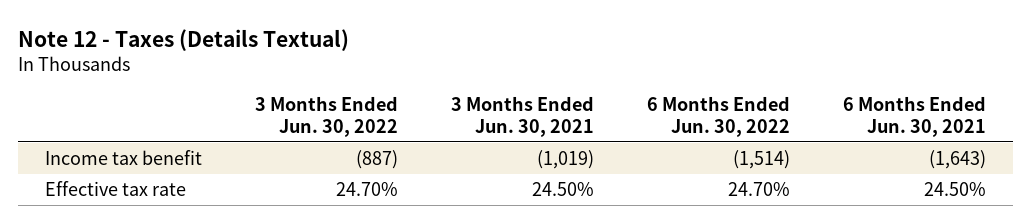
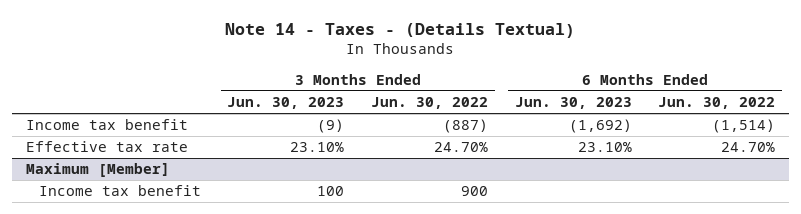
[18,28,350,51] Note 12 - Taxes (Details Textual) -> [225,22,576,38] Note 14 - Taxes - (Details Textual)
[451,96,595,137] 3 Months Ended Jun. 30, 2021 -> none
[843,96,987,137] 6 Months Ended Jun. 30, 2021 -> none
none -> [227,97,345,110] Jun. 30, 2023
none -> [514,97,632,110] Jun. 30, 2023
none -> [25,163,170,178] Maximum [Member]
none -> [38,185,201,197] Income tax benefit

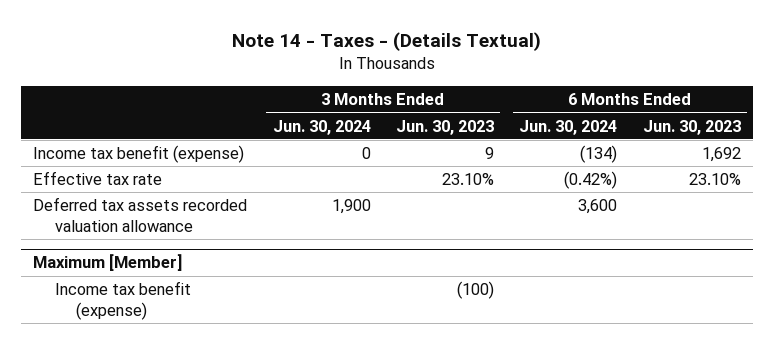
[370,97,488,110] Jun. 30, 2022 -> none
[658,97,776,110] Jun. 30, 2022 -> none
none -> [272,119,371,135] Jun. 30, 2024
none -> [519,119,618,135] Jun. 30, 2024
[25,119,188,131] Income tax benefit -> [33,145,245,164] Income tax benefit (expense)
[317,119,345,134] (9) -> [484,147,494,160] 9
[568,119,632,134] (1,692) -> [701,147,741,163] 1,692
none -> [33,197,248,232] Deferred tax assets recorded valuation allowance
[38,185,201,197] Income tax benefit -> [54,281,191,320] Income tax benefit (expense)
[317,186,345,197] 100 -> [456,281,494,300] (100)

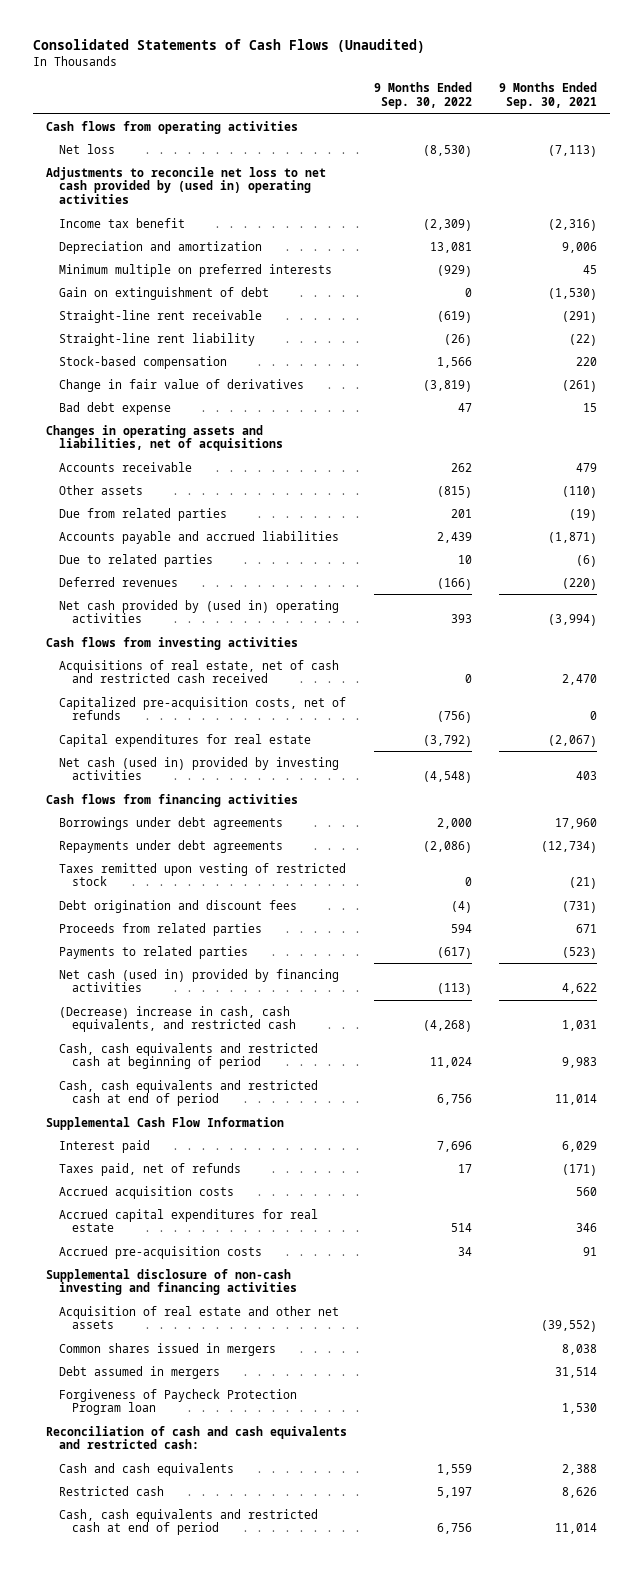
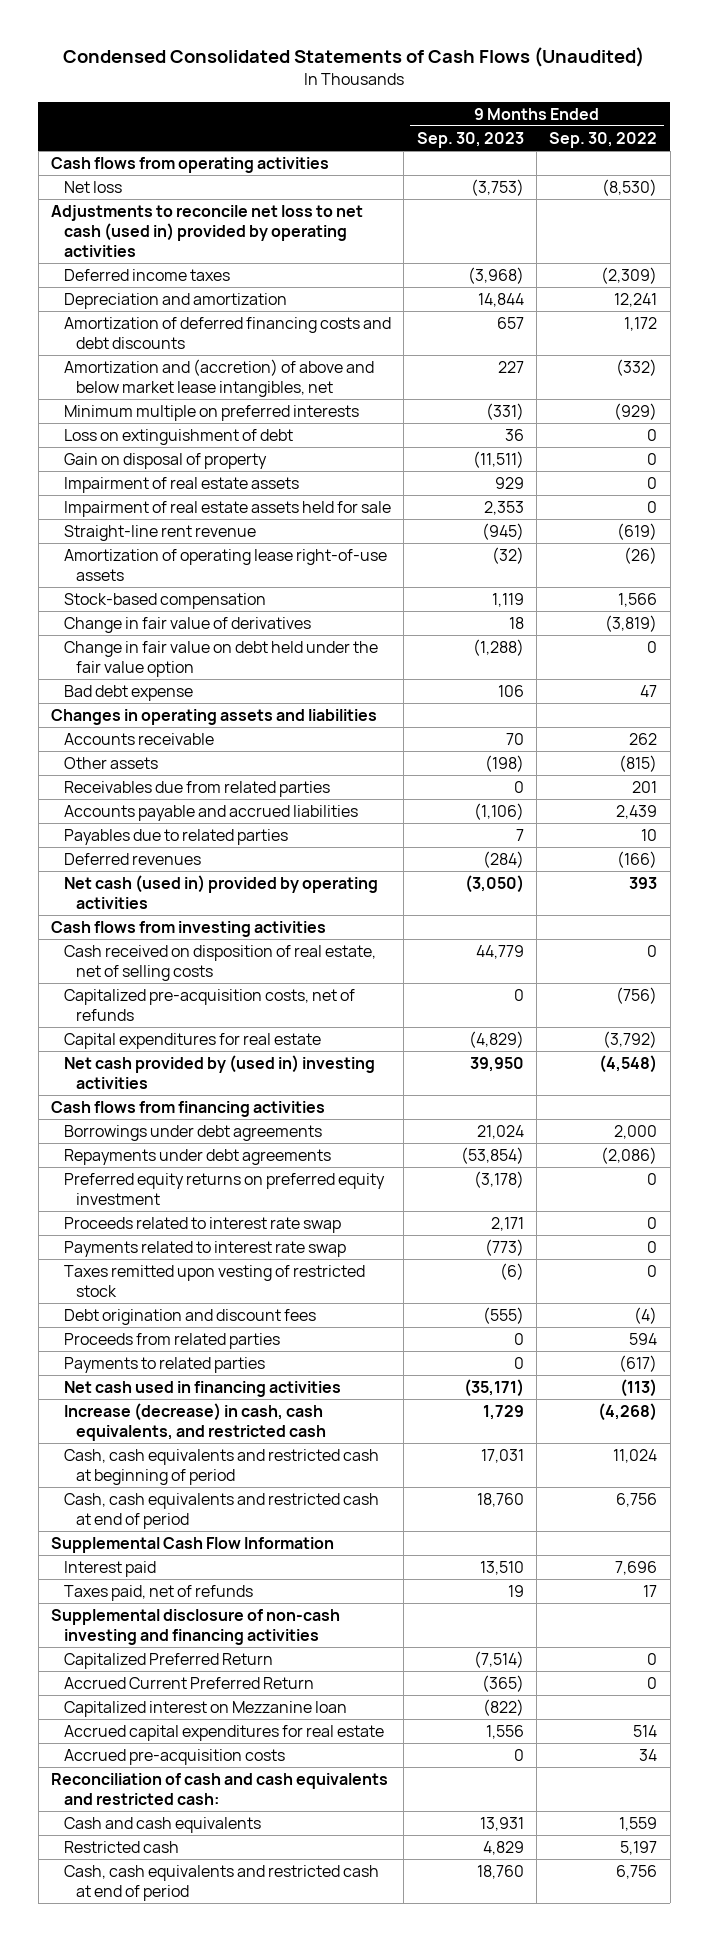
[32,39,425,54] Consolidated Statements of Cash Flows (Unaudited) -> [63,47,645,68] Condensed Consolidated Statements of Cash Flows (Unaudited)
[498,82,597,110] 9 Months Ended Sep. 30, 2021 -> none
none -> [416,131,524,148] Sep. 30, 2023
[46,166,327,205] Adjustments to reconcile net loss to net cash provided by (used in) operating activities -> [51,205,364,257] Adjustments to reconcile net loss to net cash (used in) provided by operating activities
[59,217,186,228] Income tax benefit -> [63,269,230,282] Deferred income taxes
[430,241,473,253] 13,081 -> [614,293,658,308] 12,241
none -> [63,317,391,350] Amortization of deferred financing costs and debt discounts
none -> [63,359,374,398] Amortization and (accretion) of above and below market lease intangibles, net
[59,332,256,346] Straight-line rent liability -> none
[59,286,270,300] Gain on extinguishment of debt -> [63,429,293,446] Loss on extinguishment of debt
none -> [63,453,267,470] Gain on disposal of property
none -> [63,477,299,494] Impairment of real estate assets
none -> [63,501,391,518] Impairment of real estate assets held for sale
[59,309,263,323] Straight-line rent receivable -> [63,525,256,542] Straight-line rent revenue
none -> [63,549,387,582] Amortization of operating lease right-of-use assets
none -> [63,641,378,678] Change in fair value on debt held under the fair value option
[46,424,284,452] Changes in operating assets and liabilities, net of acquisitions -> [51,709,378,726] Changes in operating assets and liabilities
[59,507,228,521] Due from related parties -> [63,781,330,798] Receivables due from related parties
[59,553,214,567] Due to related parties -> [63,829,288,846] Payables due to related parties
[59,599,340,624] Net cash provided by (used in) operating activities -> [63,875,378,910] Net cash (used in) provided by operating activities
[59,659,340,684] Acquisitions of real estate, net of cash and restricted cash received -> none
none -> [63,945,376,982] Cash received on disposition of real estate, net of selling costs
[59,756,340,781] Net cash (used in) provided by investing activities -> [63,1055,375,1090] Net cash provided by (used in) investing activities
none -> [63,1173,385,1206] Preferred equity returns on preferred equity investment
none -> [63,1217,341,1234] Proceeds related to interest rate swap
none -> [63,1241,346,1258] Payments related to interest rate swap
[59,968,340,993] Net cash (used in) provided by financing activities -> [63,1381,341,1398] Net cash used in financing activities
[59,1005,296,1033] (Decrease) increase in cash, cash equivalents, and restricted cash -> [63,1403,327,1442] Increase (decrease) in cash, cash equivalents, and restricted cash
[59,1185,235,1199] Accrued acquisition costs -> none
[46,1268,298,1296] Supplemental disclosure of non-cash investing and financing activities -> [51,1609,341,1646] Supplemental disclosure of non-cash investing and financing activities
none -> [63,1653,273,1670] Capitalized Preferred Return
none -> [63,1677,314,1690] Accrued Current Preferred Return
none -> [63,1701,347,1718] Capitalized interest on Mezzanine loan
[59,1305,340,1330] Acquisition of real estate and other net assets -> none
[59,1342,277,1356] Common shares issued in mergers -> none
[59,1365,221,1379] Debt assumed in mergers -> none
[59,1388,298,1416] Forgiveness of Paycheck Protection Program loan -> none

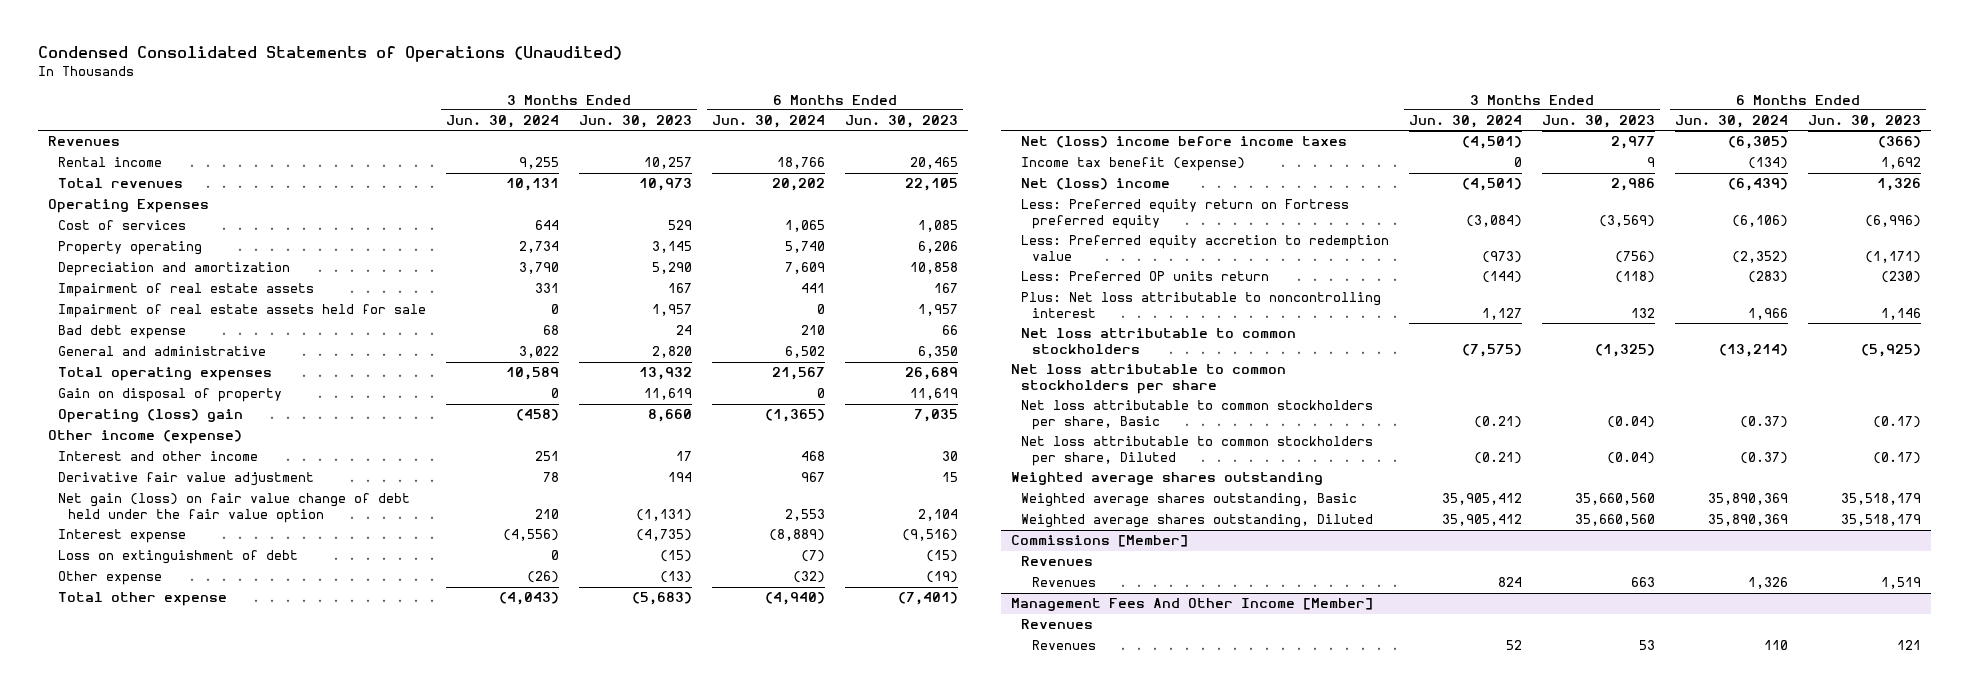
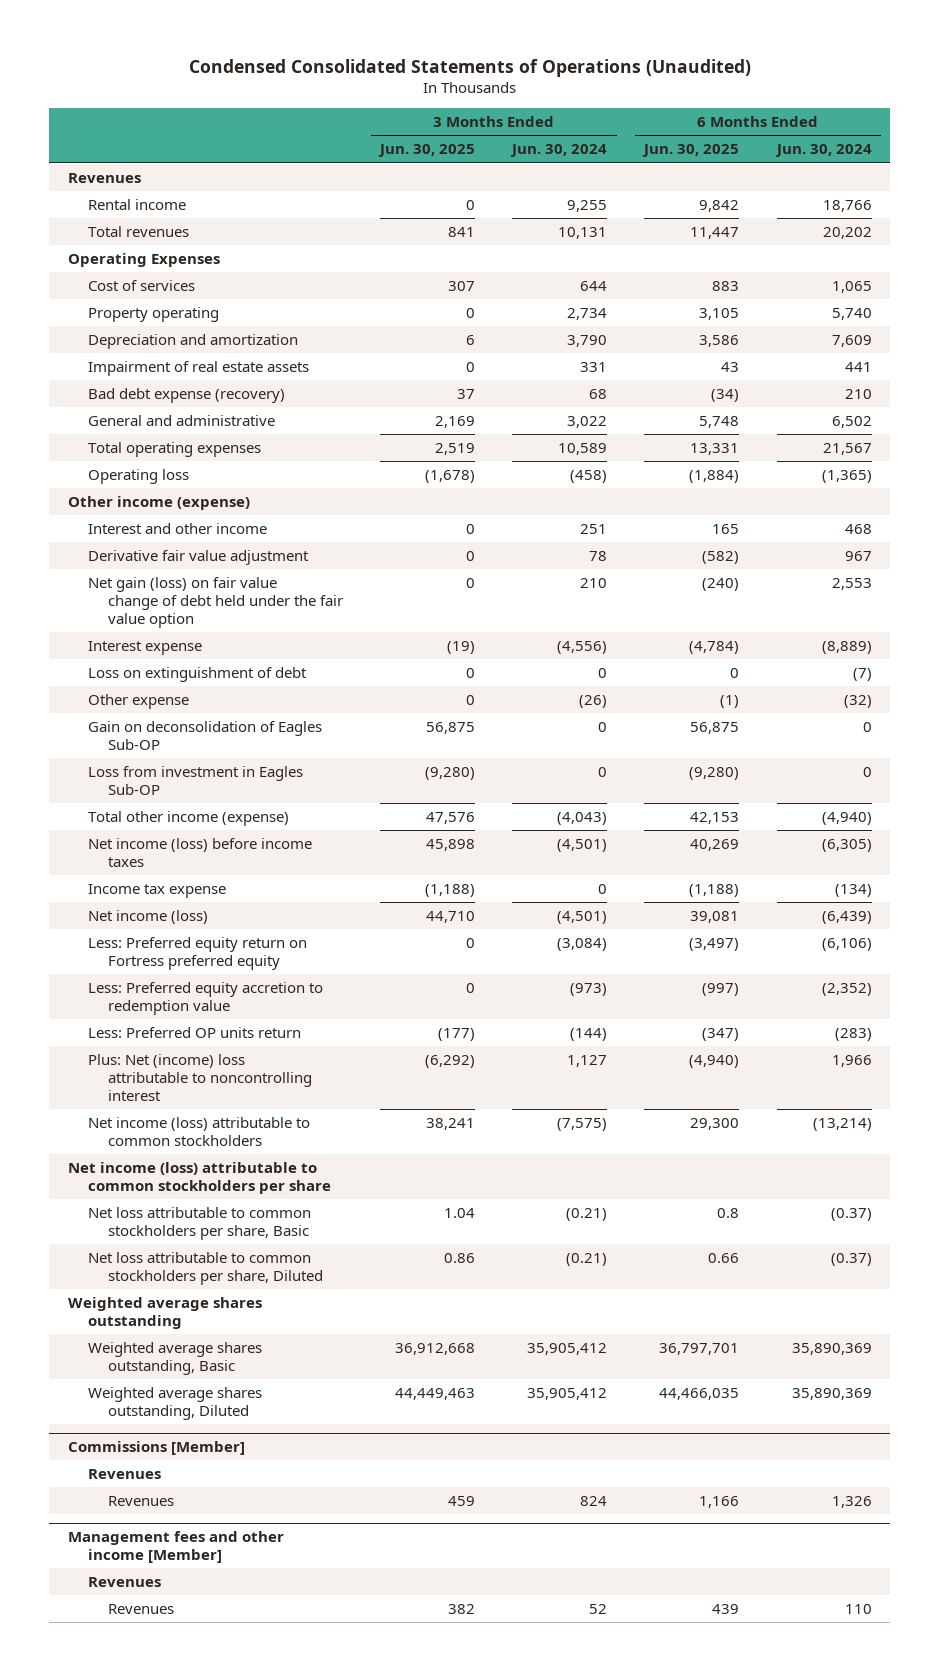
[578,115,692,129] Jun. 30, 2023 -> none
[844,115,958,129] Jun. 30, 2023 -> none
none -> [377,144,475,158] Jun. 30, 2025
none -> [642,144,740,158] Jun. 30, 2025
[57,304,426,319] Impairment of real estate assets held for sale -> none
[57,325,186,340] Bad debt expense -> [87,388,285,404] Bad debt expense (recovery)
[57,388,282,403] Gain on disposal of property -> none
[57,409,243,424] Operating (loss) gain -> [87,469,189,485] Operating loss
none -> [87,721,322,751] Gain on deconsolidation of Eagles Sub-OP
none -> [87,766,303,796] Loss from investment in Eagles Sub-OP
[57,592,227,607] Total other expense -> [87,811,289,827] Total other income (expense)
[1021,136,1348,149] Net (loss) income before income taxes -> [87,838,312,868] Net income (loss) before income taxes
[1021,157,1246,172] Income tax benefit (expense) -> [87,884,226,899] Income tax expense
[1021,178,1171,191] Net (loss) income -> [87,910,208,925] Net income (loss)
[1021,292,1382,318] Plus: Net loss attributable to noncontrolling interest -> [87,1054,312,1102] Plus: Net (income) loss attributable to noncontrolling interest
[1021,328,1297,354] Net loss attributable to common stockholders -> [87,1117,310,1147] Net income (loss) attributable to common stockholders
[1010,364,1286,394] Net loss attributable to common stockholders per share -> [67,1162,331,1195] Net income (loss) attributable to common stockholders per share
[1010,598,1373,612] Management Fees And Other Income [Member] -> [67,1531,284,1564] Management fees and other income [Member]

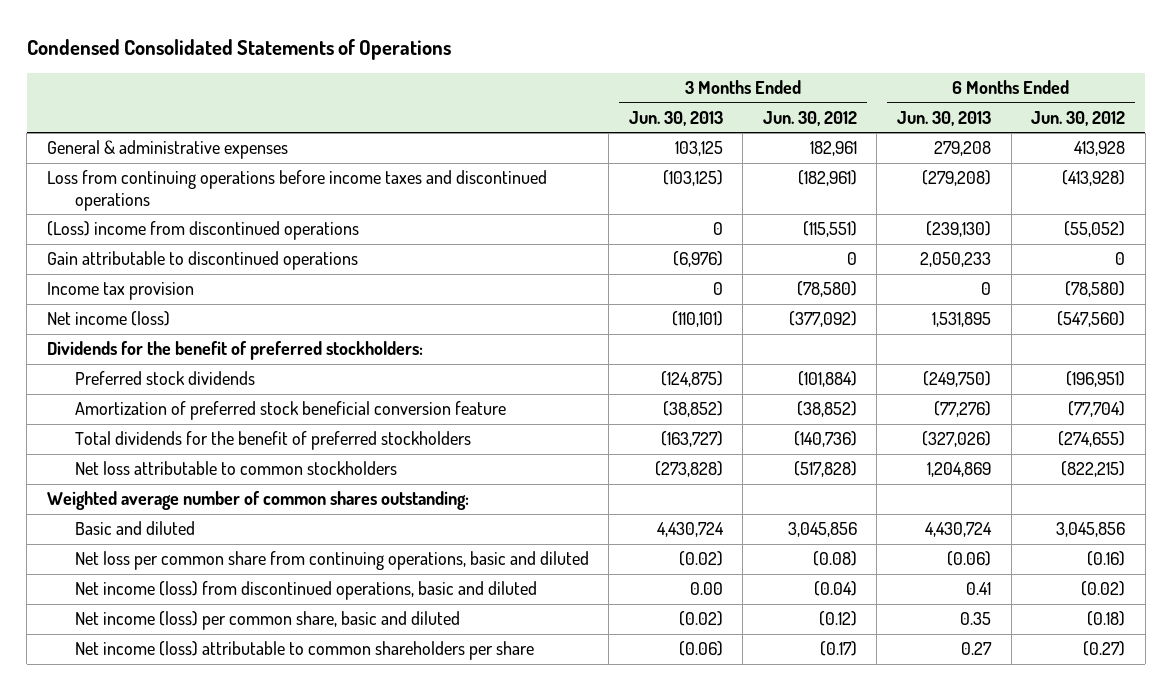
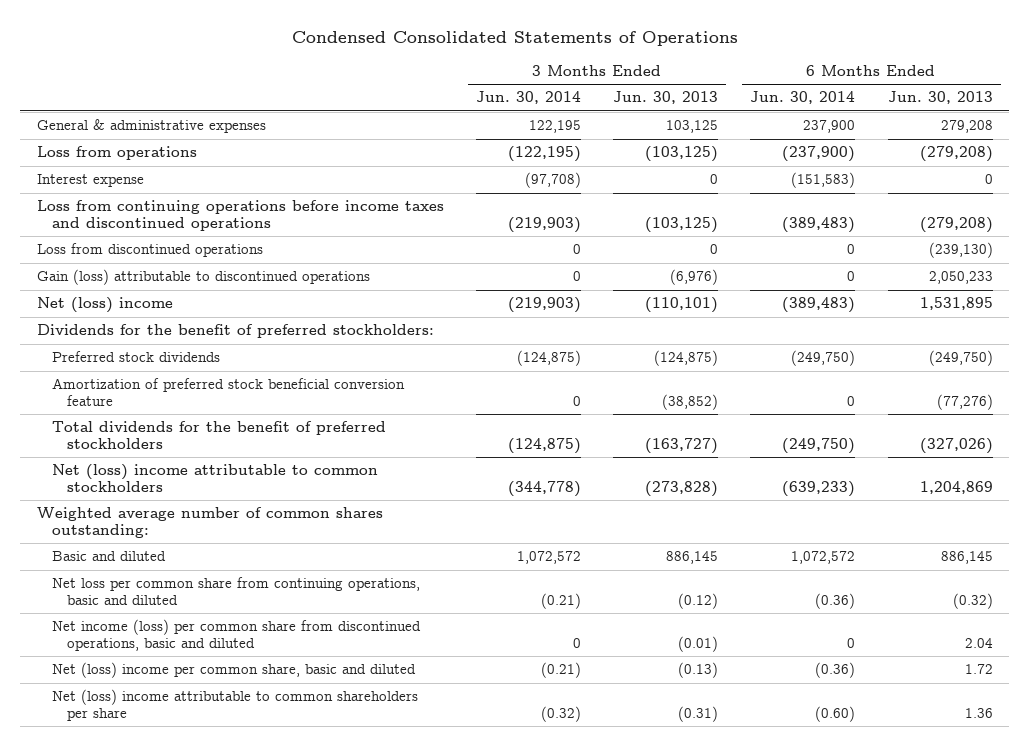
[762,110,857,126] Jun. 30, 2012 -> none
[1031,110,1126,126] Jun. 30, 2012 -> none
none -> [475,91,581,105] Jun. 30, 2014
none -> [750,91,856,105] Jun. 30, 2014
none -> [36,146,197,161] Loss from operations
none -> [36,174,144,188] Interest expense
[46,282,194,301] Income tax provision -> none
[46,221,359,241] (Loss) income from discontinued operations -> [36,243,263,258] Loss from discontinued operations
[46,251,358,271] Gain attributable to discontinued operations -> [36,269,370,286] Gain (loss) attributable to discontinued operations
[46,311,170,327] Net income (loss) -> [36,297,173,314] Net (loss) income
[74,461,397,476] Net loss attributable to common stockholders -> [51,464,378,493] Net (loss) income attributable to common stockholders
[656,522,724,538] 4,430,724 -> [666,551,719,565] 886,145
[924,522,992,538] 4,430,724 -> [940,551,993,565] 886,145
[678,551,723,567] (0.02) -> [678,593,719,610] (0.12)
[946,551,991,567] (0.06) -> [952,593,993,610] (0.32)
[74,581,537,601] Net income (loss) from discontinued operations, basic and diluted -> [51,619,421,652] Net income (loss) per common share from discontinued operations, basic and diluted
[689,582,723,596] 0.00 -> [678,636,719,653] (0.01)
[965,582,991,596] 0.41 -> [964,638,993,649] 2.04
[74,611,460,631] Net income (loss) per common share, basic and diluted -> [51,662,416,679] Net (loss) income per common share, basic and diluted
[678,611,723,627] (0.02) -> [678,662,719,679] (0.13)
[959,612,991,626] 0.35 -> [964,664,993,675] 1.72
[74,641,534,661] Net income (loss) attributable to common shareholders per share -> [51,689,418,722] Net (loss) income attributable to common shareholders per share
[678,641,723,657] (0.06) -> [678,706,719,723] (0.31)
[960,642,992,656] 0.27 -> [964,708,993,719] 1.36

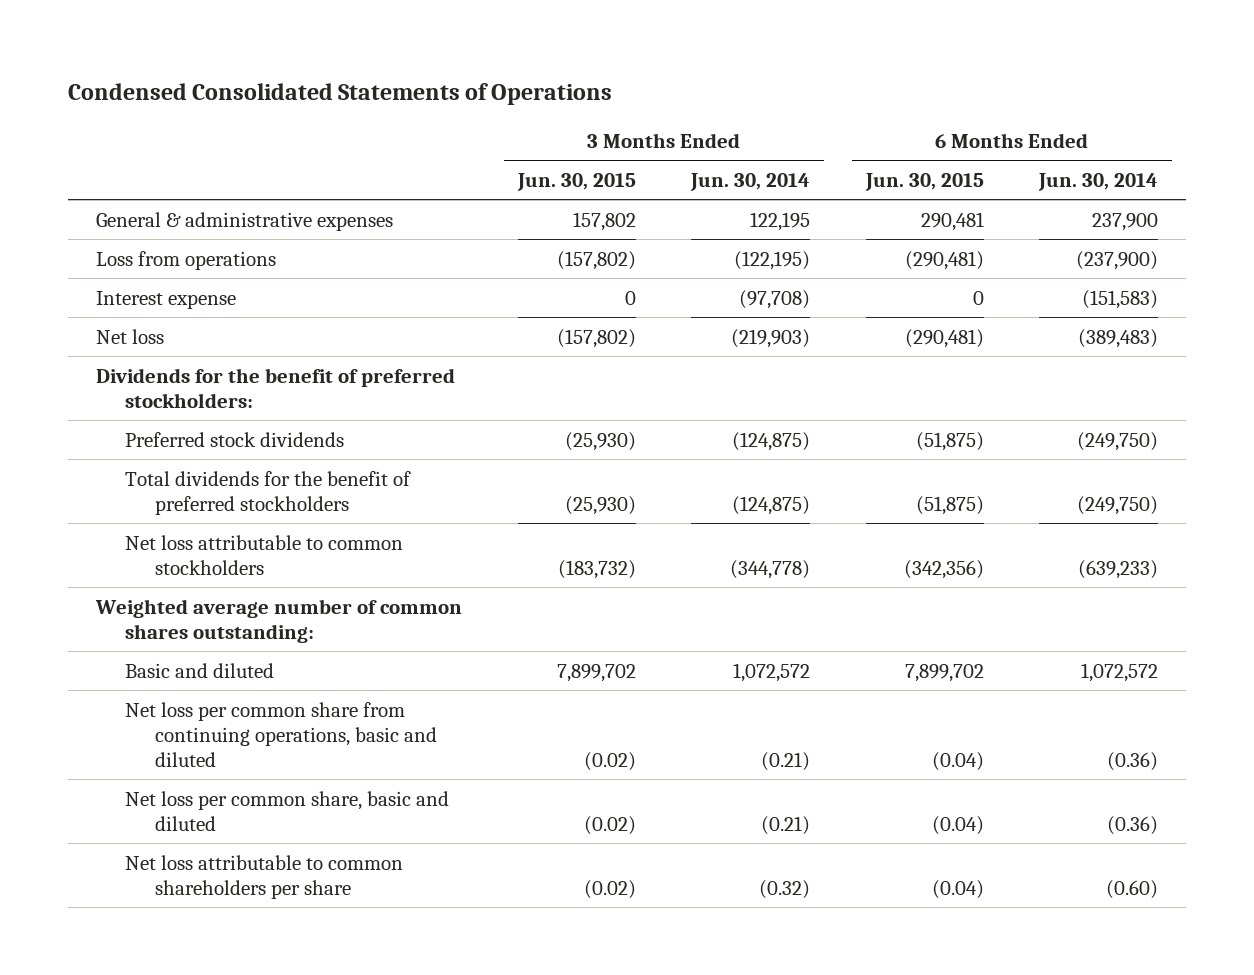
[613,91,719,105] Jun. 30, 2013 -> none
[887,91,993,105] Jun. 30, 2013 -> none
none -> [516,172,636,191] Jun. 30, 2015
none -> [864,172,984,191] Jun. 30, 2015
[36,200,444,232] Loss from continuing operations before income taxes and discontinued operations -> none
[36,243,263,258] Loss from discontinued operations -> none
[36,269,370,286] Gain (loss) attributable to discontinued operations -> none
[36,297,173,314] Net (loss) income -> [96,328,165,344] Net loss
[51,378,405,407] Amortization of preferred stock beneficial conversion feature -> none
[51,464,378,493] Net (loss) income attributable to common stockholders -> [125,534,404,575] Net loss attributable to common stockholders
[51,619,421,652] Net income (loss) per common share from discontinued operations, basic and diluted -> none
[51,662,416,679] Net (loss) income per common share, basic and diluted -> [125,790,450,831] Net loss per common share, basic and diluted
[51,689,418,722] Net (loss) income attributable to common shareholders per share -> [125,854,404,899] Net loss attributable to common shareholders per share

